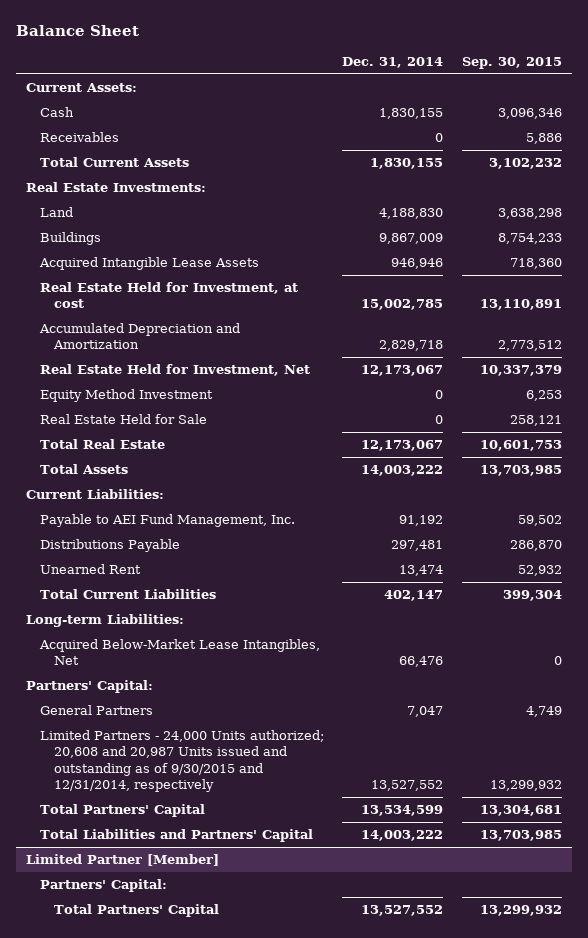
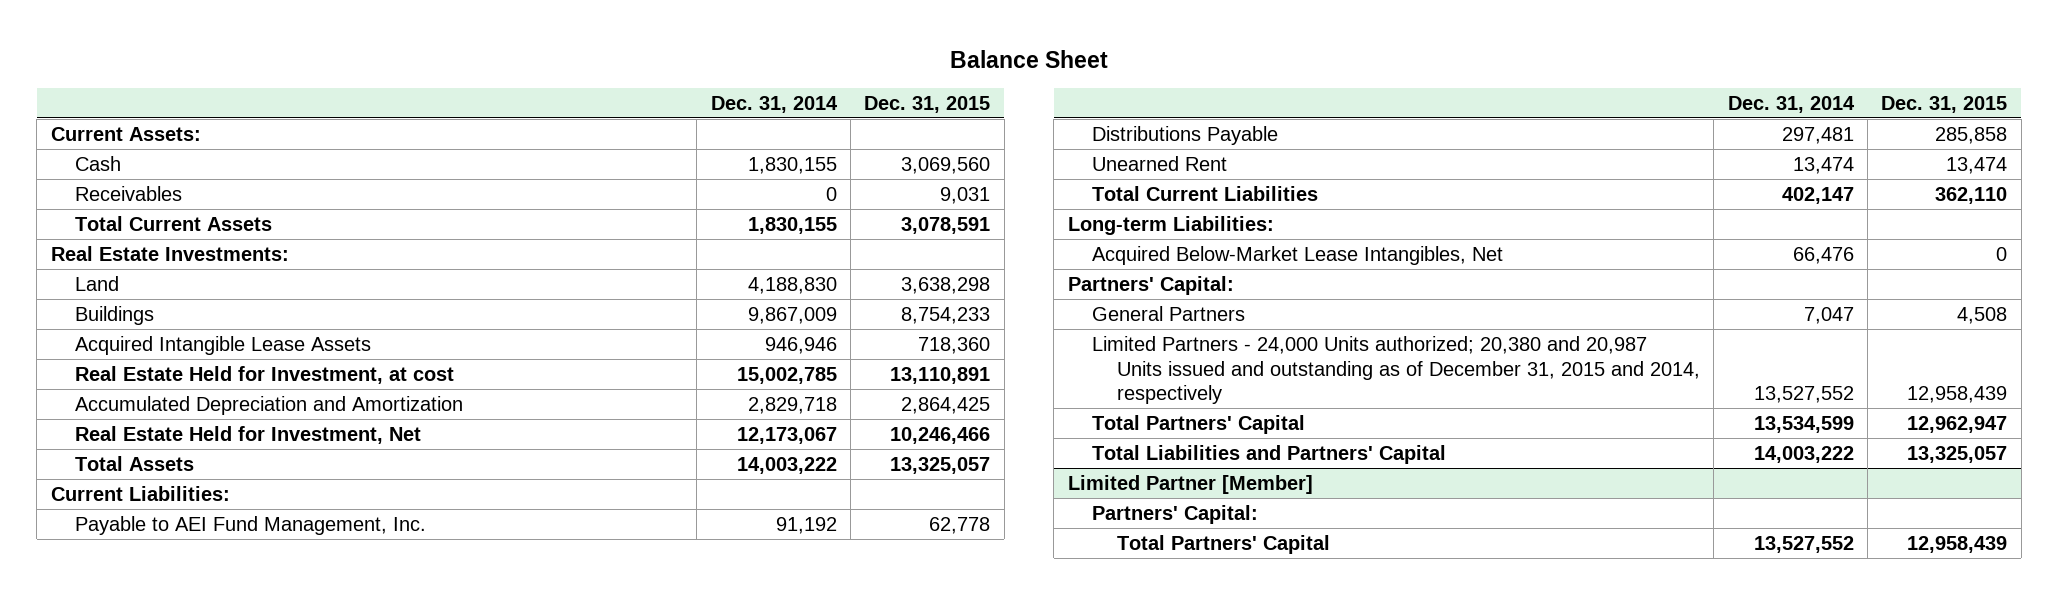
[462,56,563,69] Sep. 30, 2015 -> none
none -> [864,95,991,113] Dec. 31, 2015
[39,389,213,403] Equity Method Investment -> none
[39,414,207,425] Real Estate Held for Sale -> none
[39,439,165,450] Total Real Estate -> none
[39,730,324,793] Limited Partners - 24,000 Units authorized; 20,608 and 20,987 Units issued and outstanding as of 9/30/2015 and 12/31/2014, respectively -> [1092,335,1701,405] Limited Partners - 24,000 Units authorized; 20,380 and 20,987 Units issued and outstanding as of December 31, 2015 and 2014, respectively

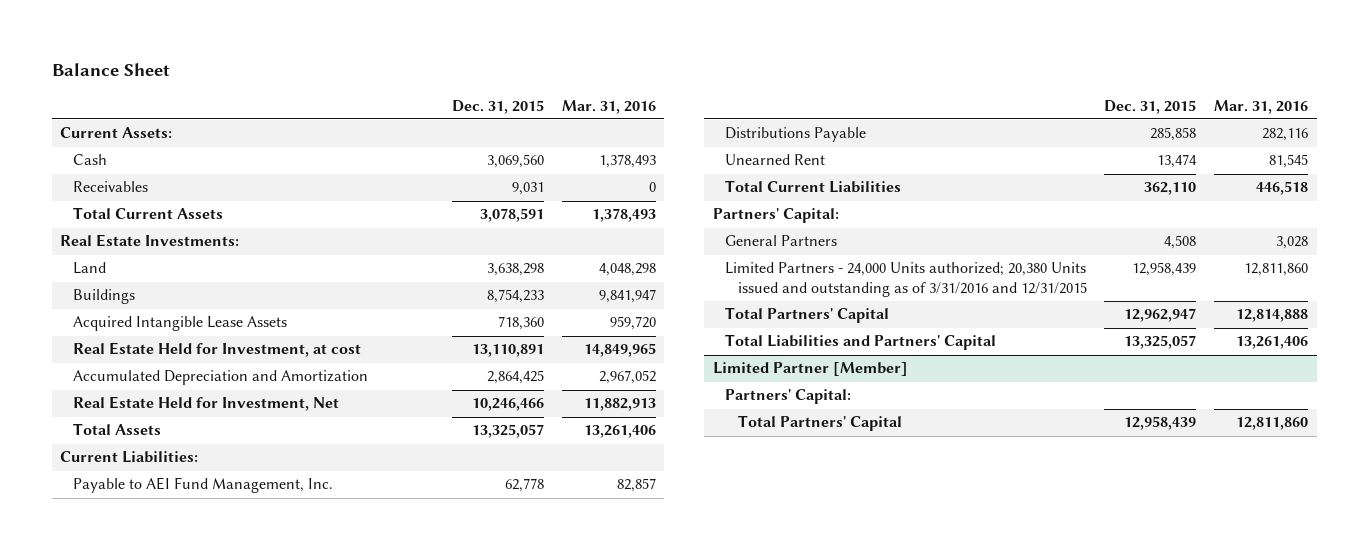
[710,95,838,113] Dec. 31, 2014 -> none
none -> [561,99,656,114] Mar. 31, 2016
[1067,215,1274,235] Long-term Liabilities: -> none
[1092,245,1504,265] Acquired Below-Market Lease Intangibles, Net -> none
[1092,335,1701,405] Limited Partners - 24,000 Units authorized; 20,380 and 20,987 Units issued and outstanding as of December 31, 2015 and 2014, respectively -> [725,262,1087,298] Limited Partners - 24,000 Units authorized; 20,380 Units issued and outstanding as of 3/31/2016 and 12/31/2015

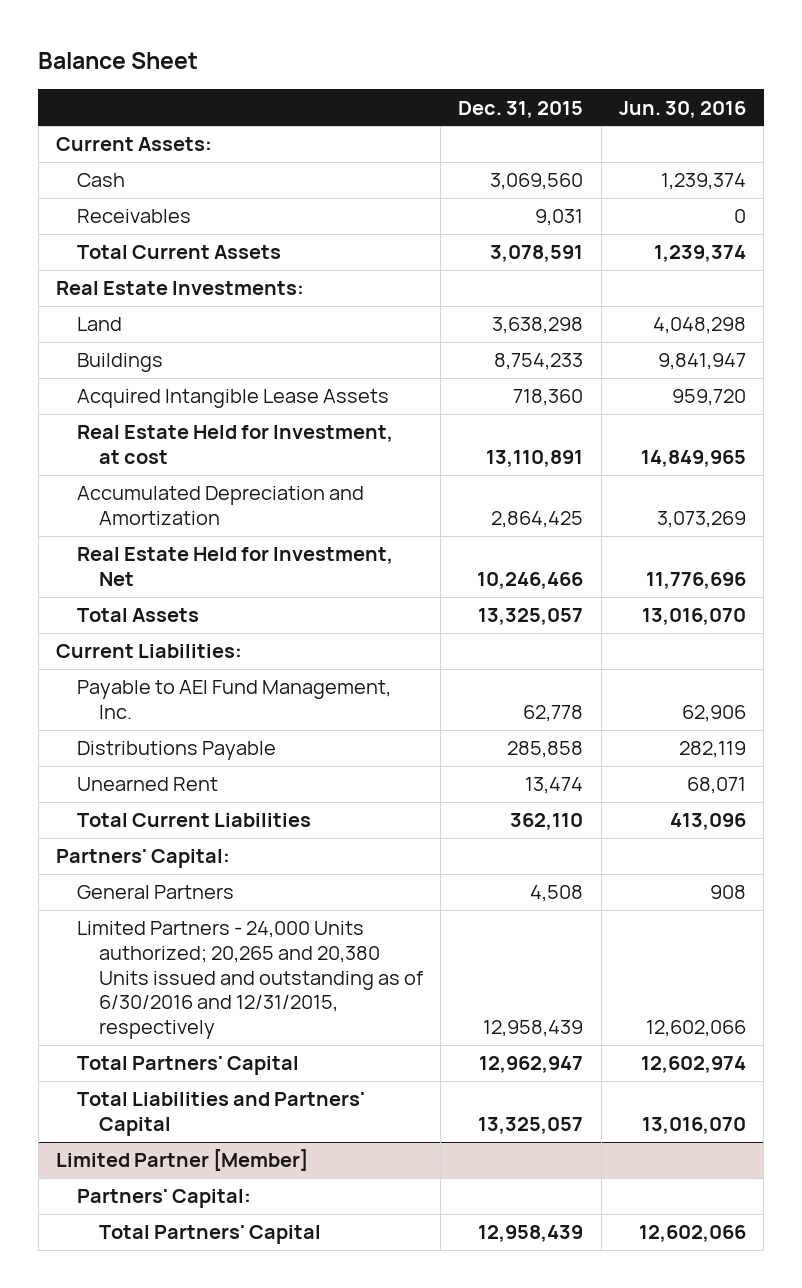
[561,99,656,114] Mar. 31, 2016 -> none
none -> [618,100,746,118] Jun. 30, 2016
[725,262,1087,298] Limited Partners - 24,000 Units authorized; 20,380 Units issued and outstanding as of 3/31/2016 and 12/31/2015 -> [77,921,423,1040] Limited Partners - 24,000 Units authorized; 20,265 and 20,380 Units issued and outstanding as of 6/30/2016 and 12/31/2015, respectively

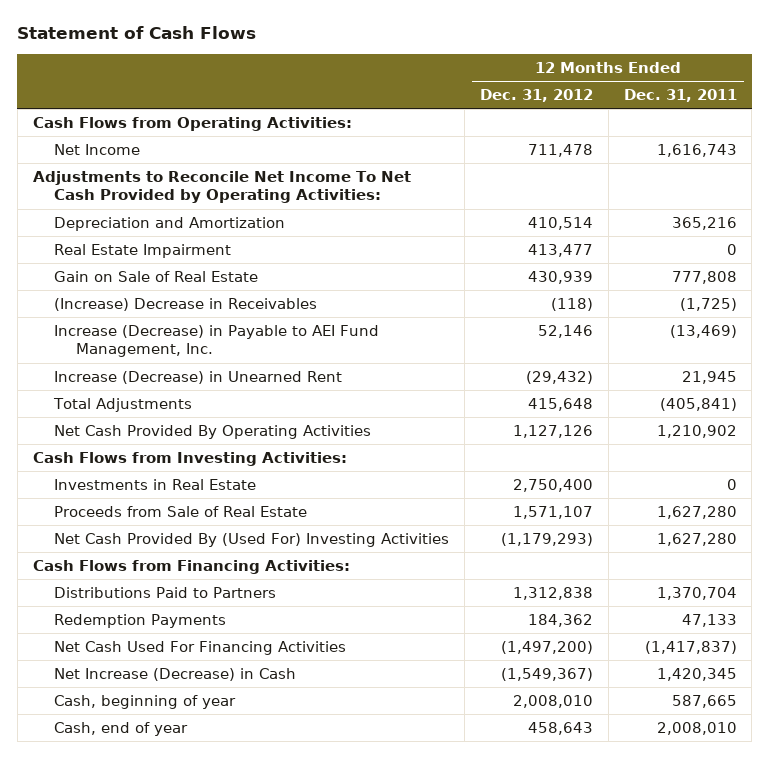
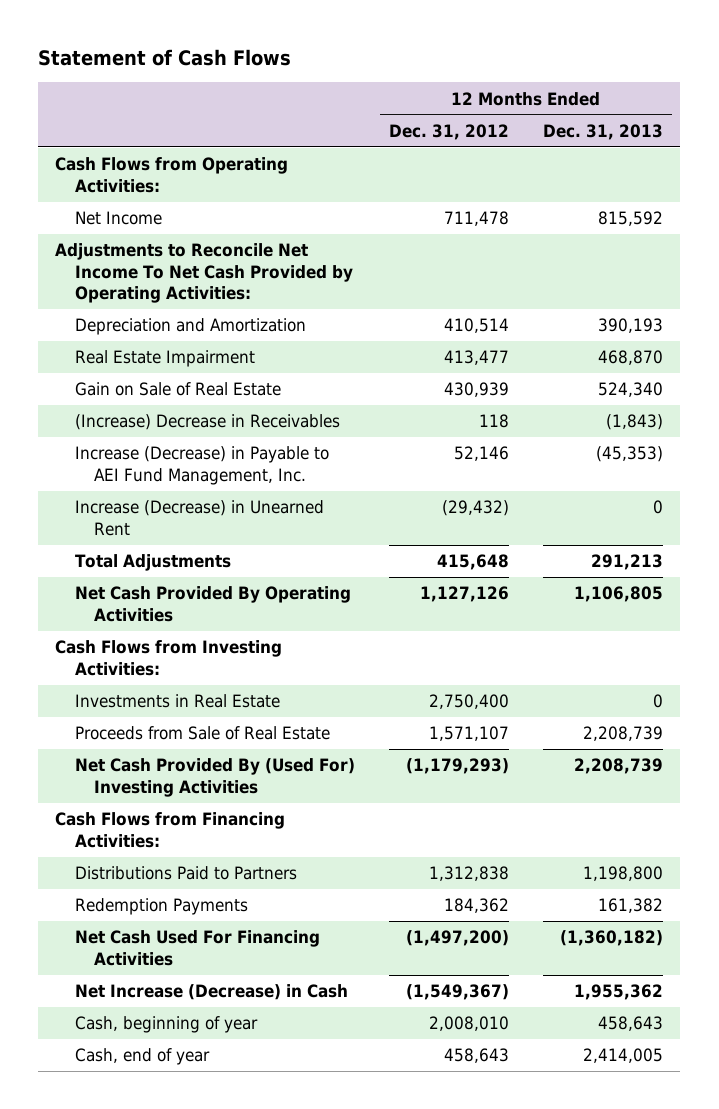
[623,89,737,103] Dec. 31, 2011 -> none
none -> [543,123,664,140] Dec. 31, 2013
[551,297,594,311] (118) -> [478,414,509,429] 118

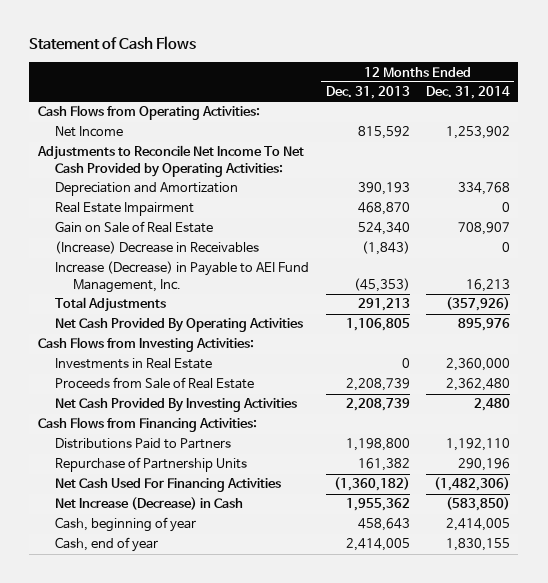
[388,123,509,140] Dec. 31, 2012 -> none
none -> [425,86,510,100] Dec. 31, 2014
[74,500,324,536] Increase (Decrease) in Unearned Rent -> none
[74,758,355,797] Net Cash Provided By (Used For) Investing Activities -> [55,398,298,413] Net Cash Provided By Investing Activities
[74,898,248,916] Redemption Payments -> [55,457,248,473] Repurchase of Partnership Units

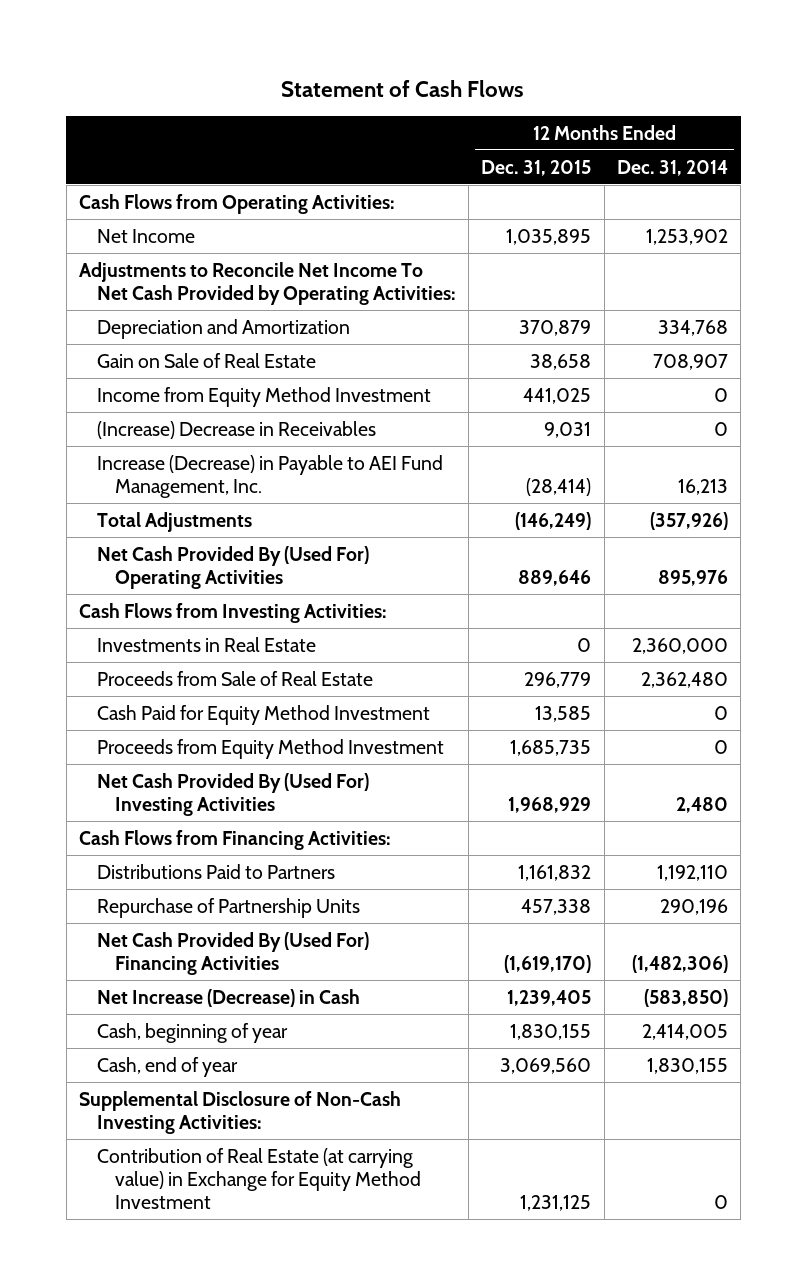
[325,86,410,100] Dec. 31, 2013 -> none
none -> [481,159,592,176] Dec. 31, 2015
[55,202,195,217] Real Estate Impairment -> none
none -> [96,386,431,407] Income from Equity Method Investment
[55,318,304,333] Net Cash Provided By Operating Activities -> [96,545,369,589] Net Cash Provided By (Used For) Operating Activities
none -> [96,704,430,725] Cash Paid for Equity Method Investment
none -> [96,738,444,759] Proceeds from Equity Method Investment
[55,398,298,413] Net Cash Provided By Investing Activities -> [96,772,369,816] Net Cash Provided By (Used For) Investing Activities
[55,478,282,493] Net Cash Used For Financing Activities -> [96,931,369,975] Net Cash Provided By (Used For) Financing Activities
none -> [79,1090,402,1134] Supplemental Disclosure of Non-Cash Investing Activities:
none -> [96,1147,421,1210] Contribution of Real Estate (at carrying value) in Exchange for Equity Method Investment

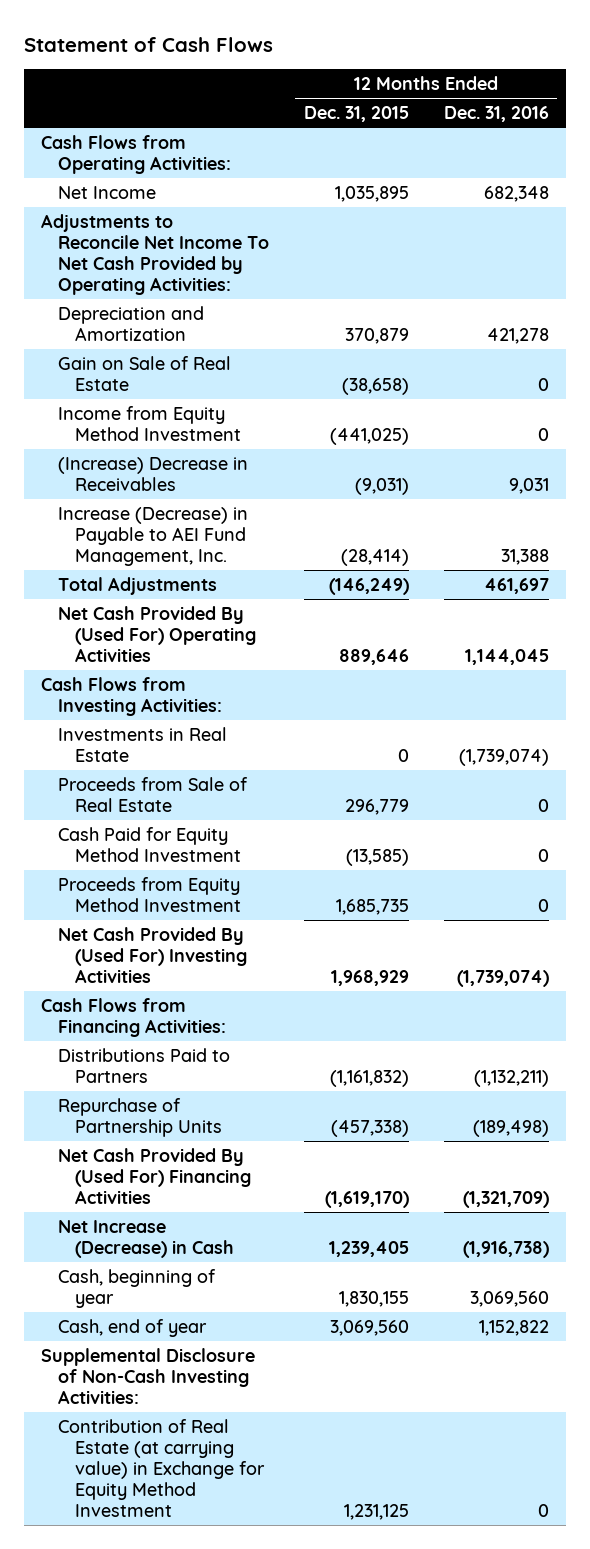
[616,159,728,176] Dec. 31, 2014 -> none
none -> [443,106,549,123] Dec. 31, 2016
[530,353,592,370] 38,658 -> [341,377,409,395] (38,658)
[523,387,592,404] 441,025 -> [329,427,409,445] (441,025)
[544,421,592,438] 9,031 -> [354,477,409,495] (9,031)
[535,705,592,722] 13,585 -> [345,848,409,866] (13,585)
[518,864,592,881] 1,161,832 -> [329,1069,409,1087] (1,161,832)
[521,898,592,915] 457,338 -> [330,1119,409,1137] (457,338)

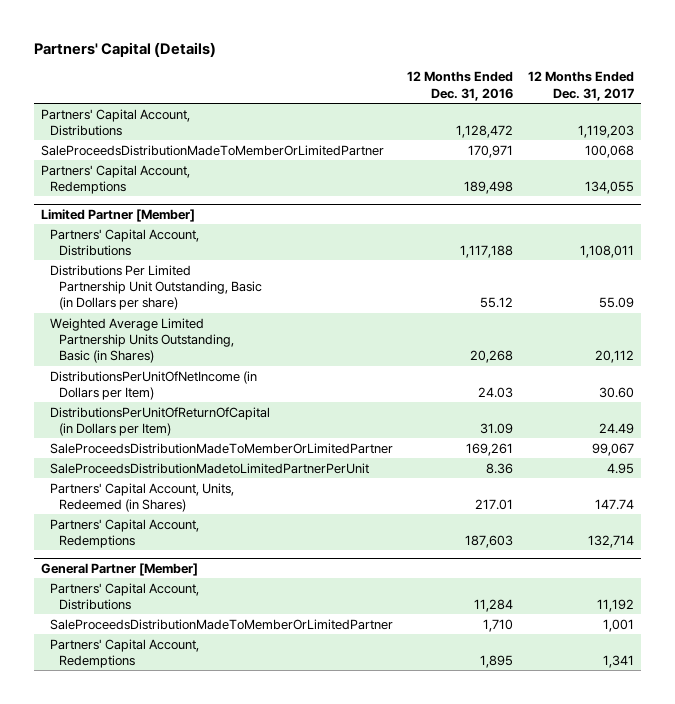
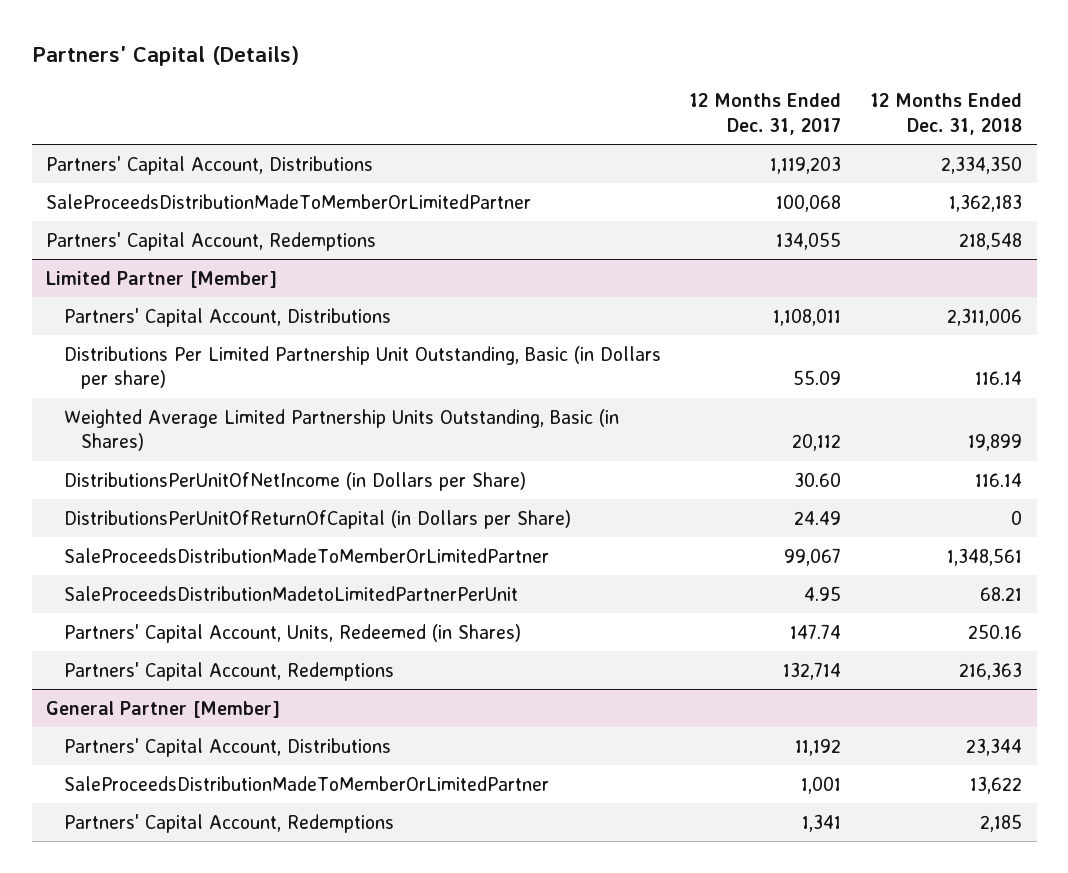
[407,71,514,101] 12 Months Ended Dec. 31, 2016 -> none
none -> [870,93,1023,135] 12 Months Ended Dec. 31, 2018
[50,370,258,400] DistributionsPerUnitOfNetIncome (in Dollars per Item) -> [63,471,526,491] DistributionsPerUnitOfNetIncome (in Dollars per Share)
[50,406,271,436] DistributionsPerUnitOfReturnOfCapital (in Dollars per Item) -> [63,509,571,529] DistributionsPerUnitOfReturnOfCapital (in Dollars per Share)

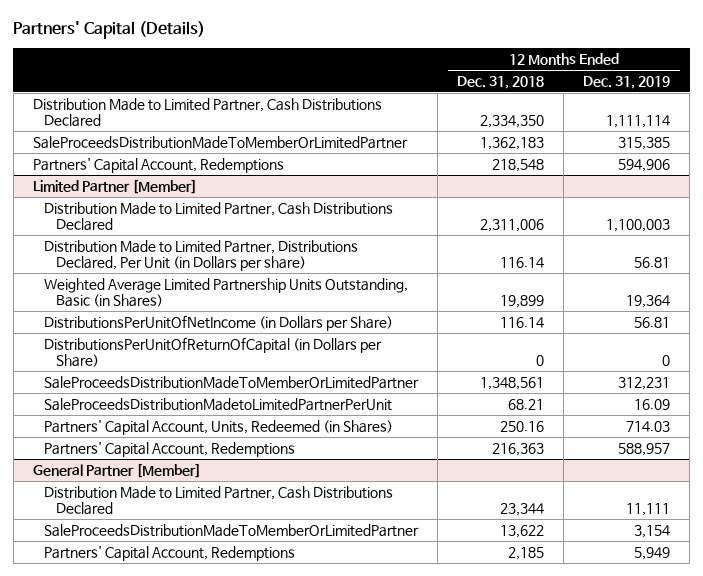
[689,93,842,135] 12 Months Ended Dec. 31, 2017 -> none
none -> [583,75,671,89] Dec. 31, 2019
[46,155,374,175] Partners' Capital Account, Distributions -> [32,97,382,128] Distribution Made to Limited Partner, Cash Distributions Declared
[63,307,391,327] Partners' Capital Account, Distributions -> [44,201,394,232] Distribution Made to Limited Partner, Cash Distributions Declared
[63,345,661,390] Distributions Per Limited Partnership Unit Outstanding, Basic (in Dollars per share) -> [44,239,359,272] Distribution Made to Limited Partner, Distributions Declared, Per Unit (in Dollars per share)
[63,737,391,757] Partners' Capital Account, Distributions -> [44,485,394,516] Distribution Made to Limited Partner, Cash Distributions Declared

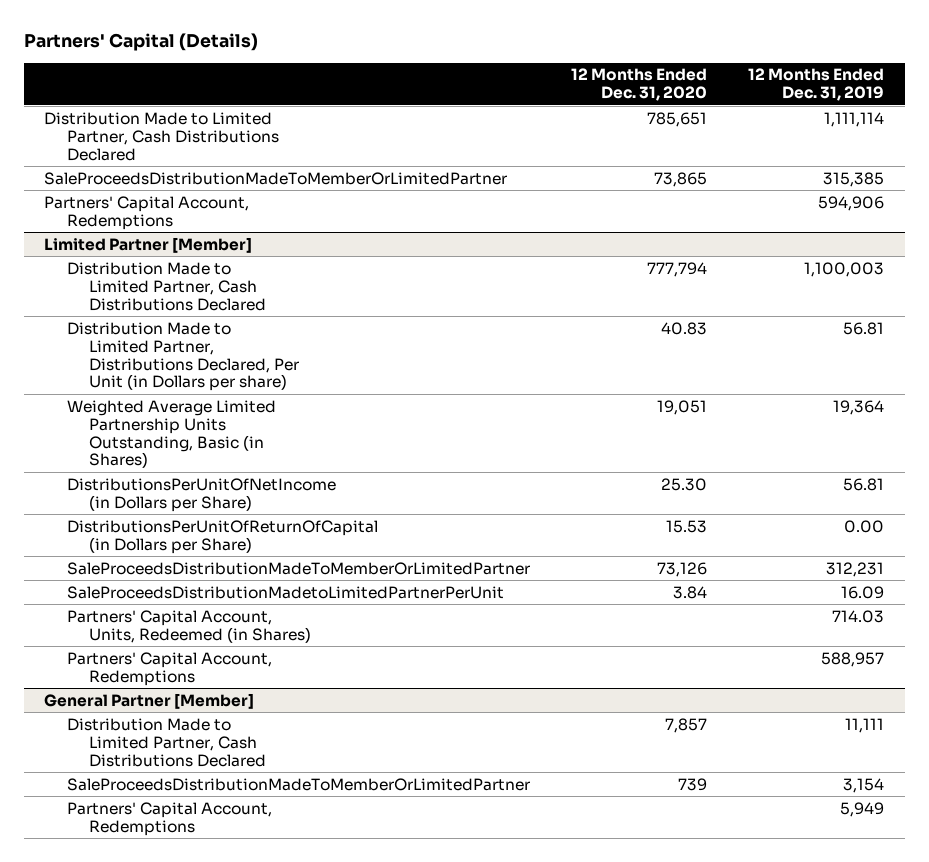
[457,75,545,89] Dec. 31, 2018 -> none
none -> [571,68,708,102] 12 Months Ended Dec. 31, 2020
[662,355,671,367] 0 -> [844,519,885,533] 0.00

